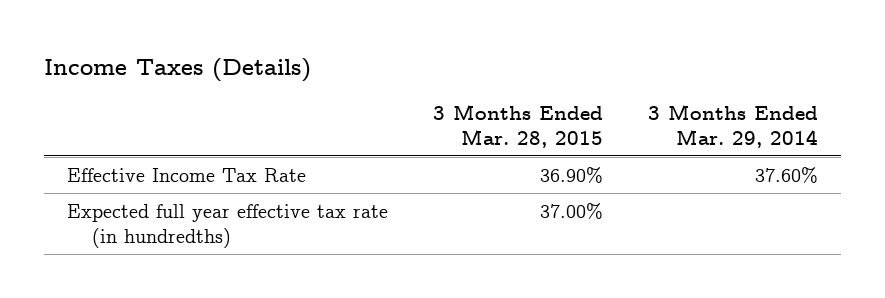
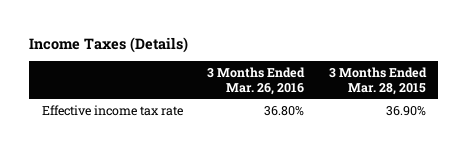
[648,103,819,148] 3 Months Ended Mar. 29, 2014 -> none
none -> [207,66,306,96] 3 Months Ended Mar. 26, 2016
[66,203,388,248] Expected full year effective tax rate (in hundredths) -> none
[66,167,306,182] Effective Income Tax Rate -> [41,105,183,117] Effective income tax rate

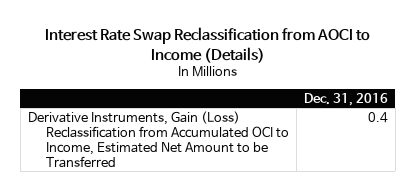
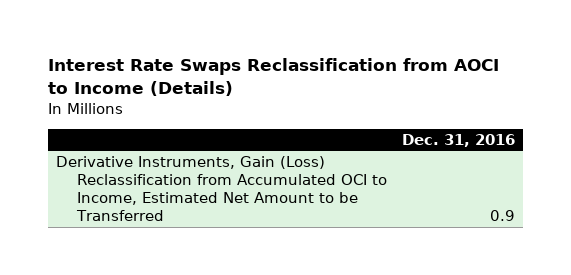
[44,26,370,63] Interest Rate Swap Reclassification from AOCI to Income (Details) -> [48,58,500,96] Interest Rate Swaps Reclassification from AOCI to Income (Details)
[367,111,388,123] 0.4 -> [490,210,516,222] 0.9

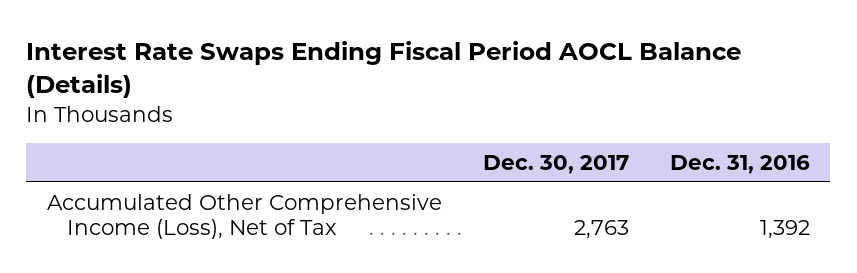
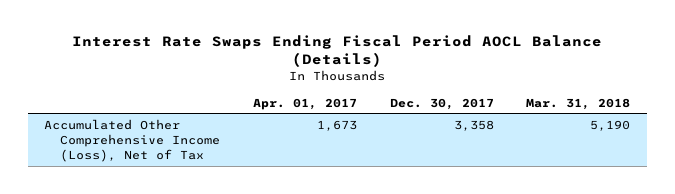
[669,154,810,174] Dec. 31, 2016 -> none
none -> [253,97,358,110] Apr. 01, 2017
none -> [526,97,631,110] Mar. 31, 2018
[573,220,629,240] 2,763 -> [453,119,494,131] 3,358

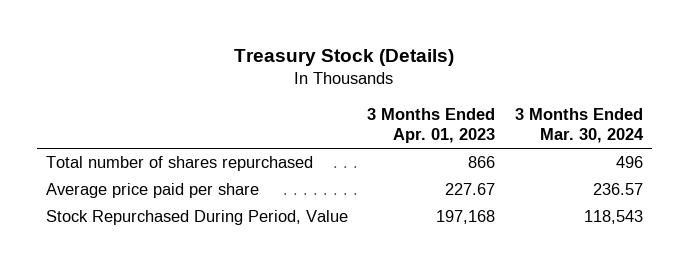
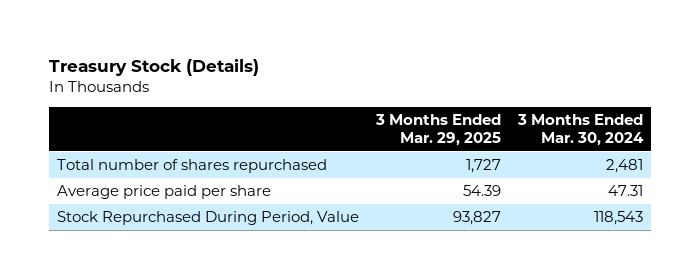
[367,107,496,144] 3 Months Ended Apr. 01, 2023 -> none
none -> [374,114,501,146] 3 Months Ended Mar. 29, 2025
[615,156,643,169] 496 -> [605,159,643,174] 2,481
[592,183,643,196] 236.57 -> [607,185,643,197] 47.31

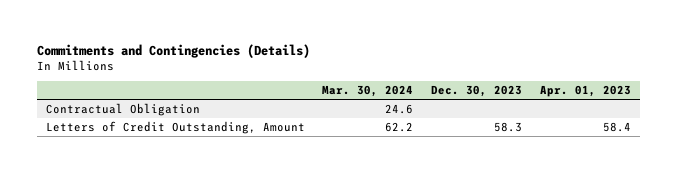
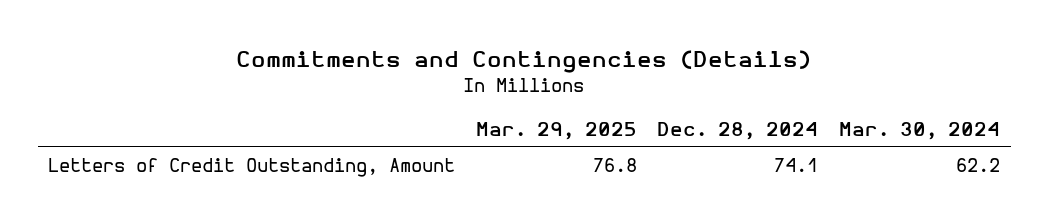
[431,85,523,98] Dec. 30, 2023 -> none
[540,85,632,98] Apr. 01, 2023 -> none
none -> [475,121,637,140] Mar. 29, 2025
none -> [657,121,819,140] Dec. 28, 2024
[45,102,200,116] Contractual Obligation -> none

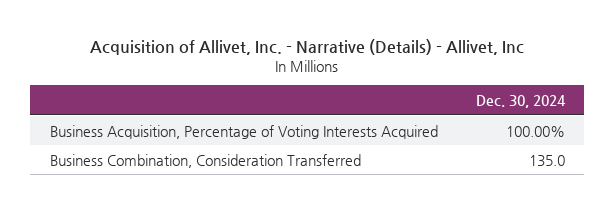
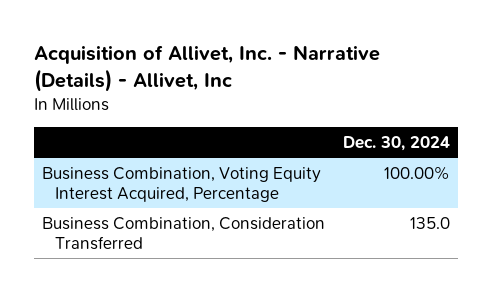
[49,124,438,139] Business Acquisition, Percentage of Voting Interests Acquired -> [42,166,322,203] Business Combination, Voting Equity Interest Acquired, Percentage

